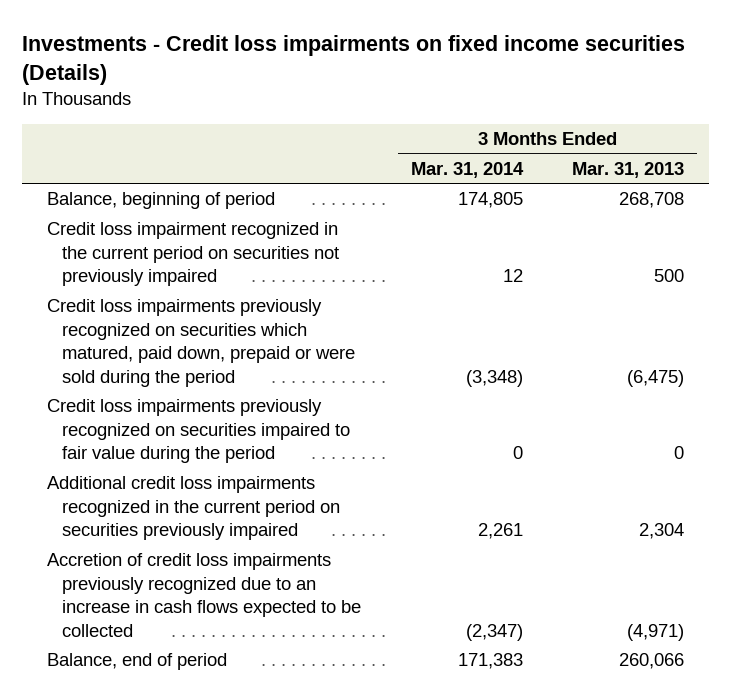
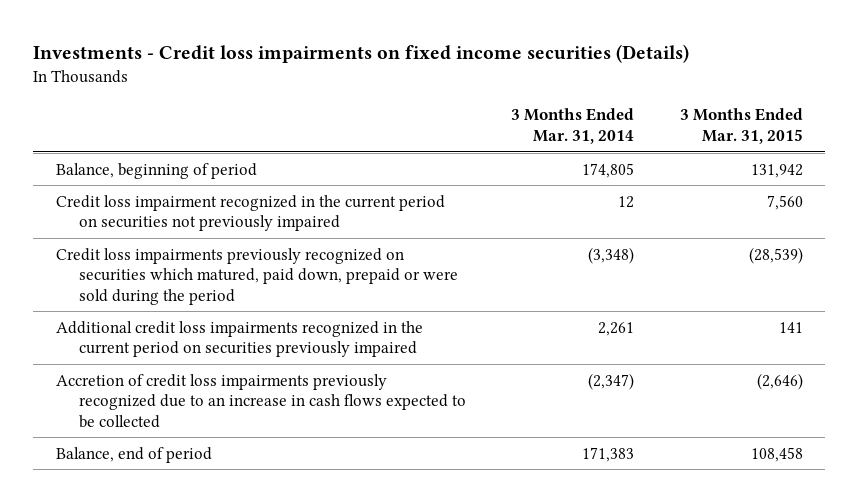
[572,161,685,178] Mar. 31, 2013 -> none
none -> [679,108,803,144] 3 Months Ended Mar. 31, 2015
[47,399,350,464] Credit loss impairments previously recognized on securities impaired to fair value during the period -> none

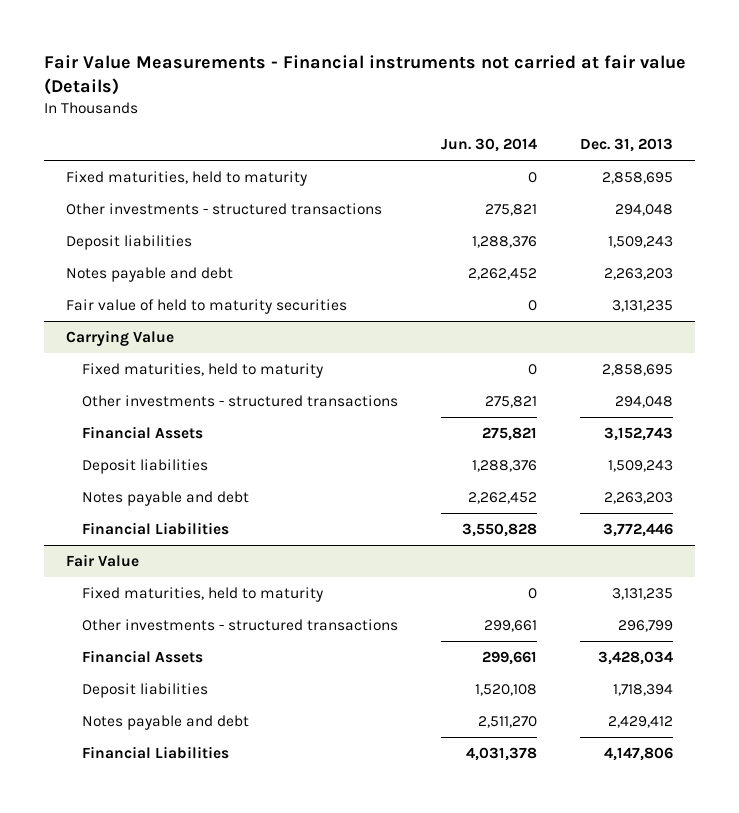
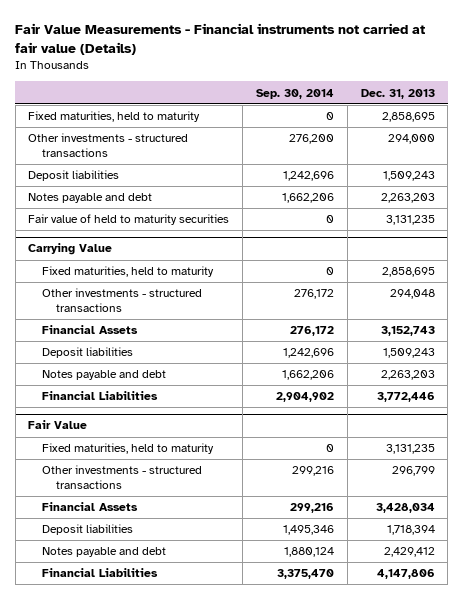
[440,138,537,153] Jun. 30, 2014 -> none
none -> [255,88,334,99] Sep. 30, 2014
[615,203,674,216] 294,048 -> [387,134,435,145] 294,000

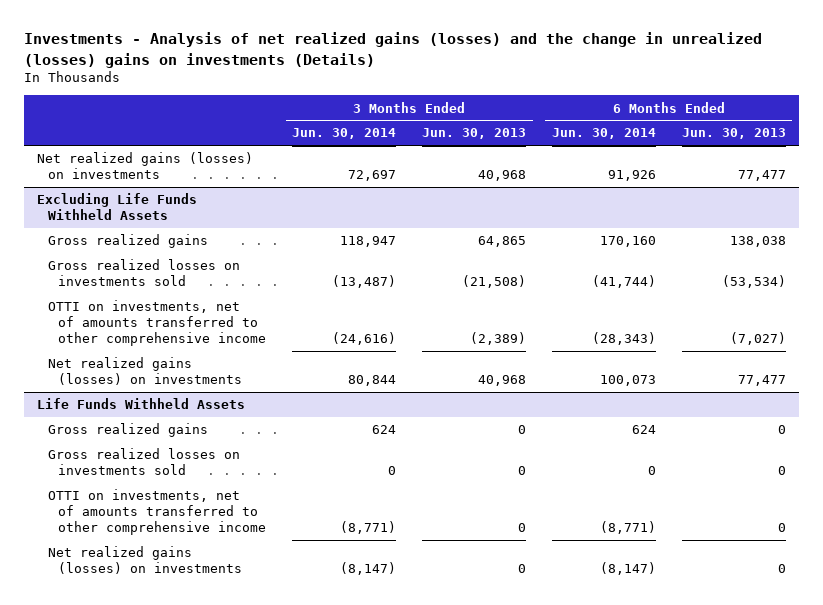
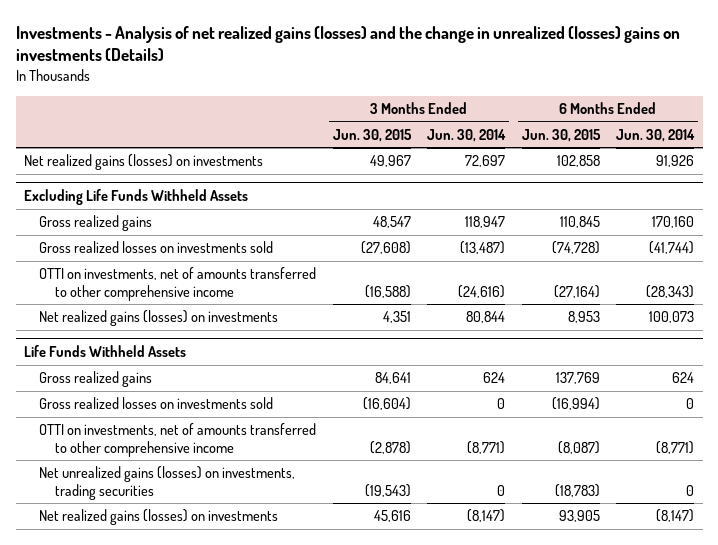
[422,128,527,140] Jun. 30, 2013 -> none
[681,128,786,140] Jun. 30, 2013 -> none
none -> [332,128,412,142] Jun. 30, 2015
none -> [521,128,601,142] Jun. 30, 2015
none -> [39,466,296,500] Net unrealized gains (losses) on investments, trading securities

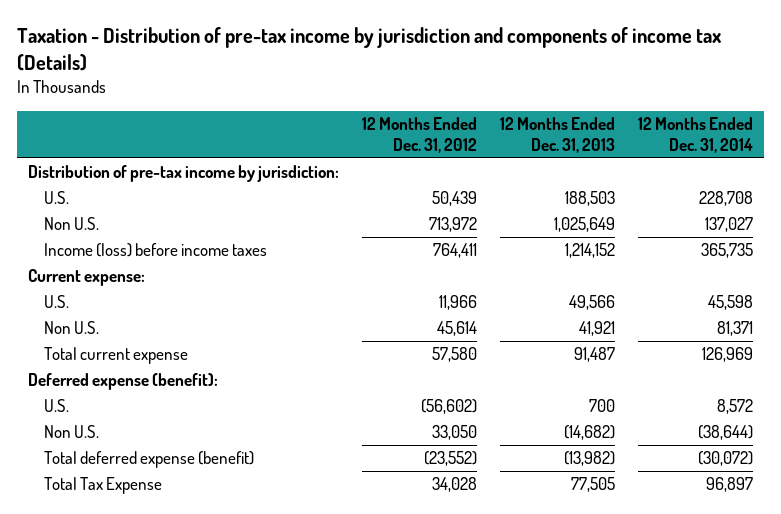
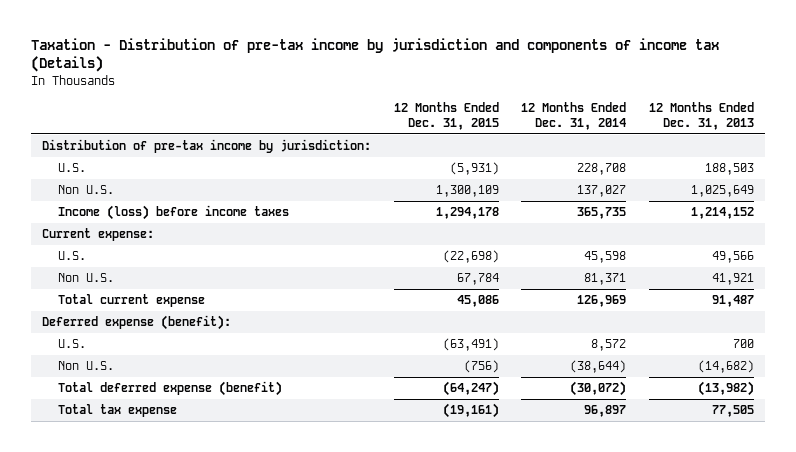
[361,116,477,153] 12 Months Ended Dec. 31, 2012 -> none
none -> [393,102,499,130] 12 Months Ended Dec. 31, 2015
[43,477,162,495] Total Tax Expense -> [57,404,177,418] Total tax expense

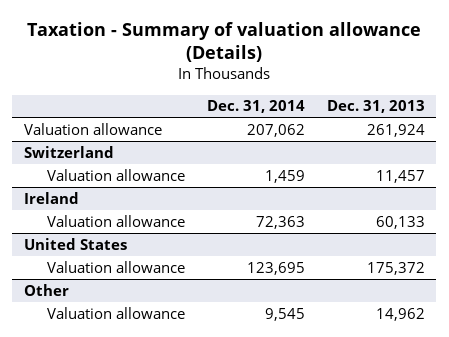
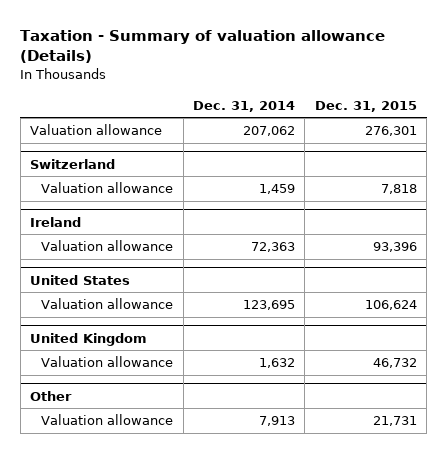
[327,100,426,114] Dec. 31, 2013 -> none
none -> [314,100,417,112] Dec. 31, 2015
none -> [30,332,148,346] United Kingdom
none -> [41,356,174,368] Valuation allowance
[265,307,306,321] 9,545 -> [259,416,296,427] 7,913

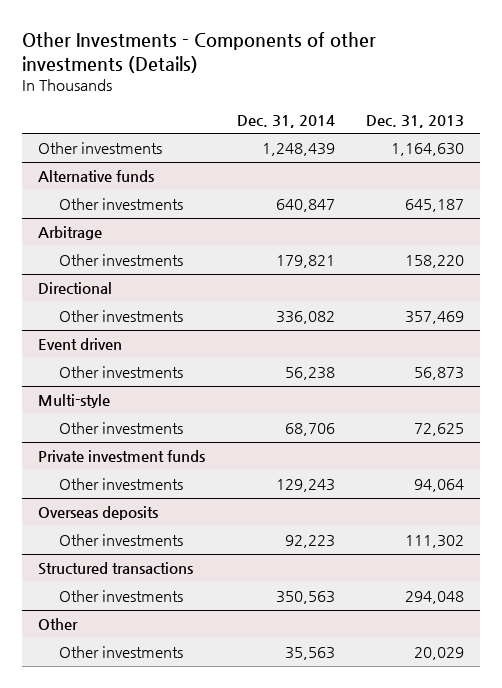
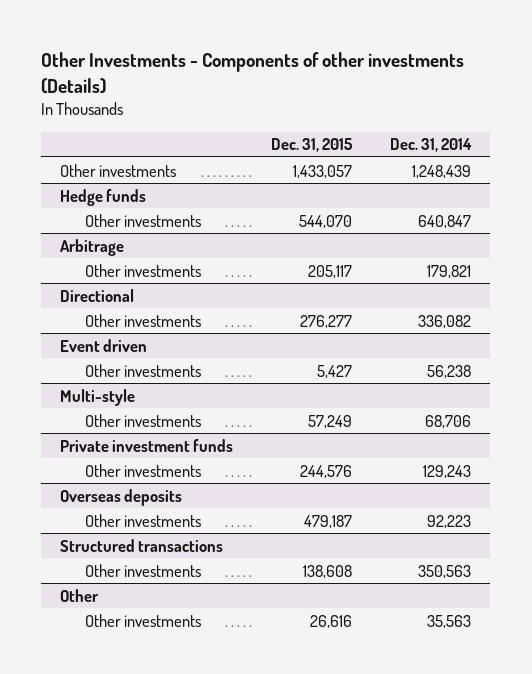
[366,114,465,128] Dec. 31, 2013 -> none
none -> [271,138,354,153] Dec. 31, 2015
[38,170,155,183] Alternative funds -> [60,188,147,206] Hedge funds

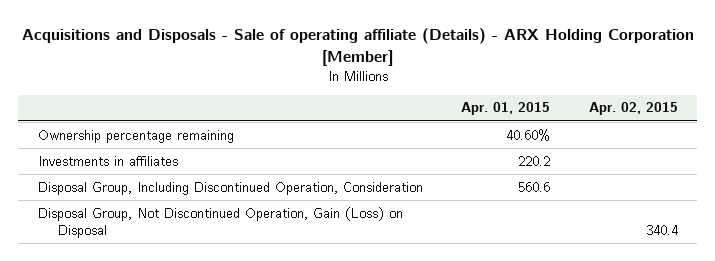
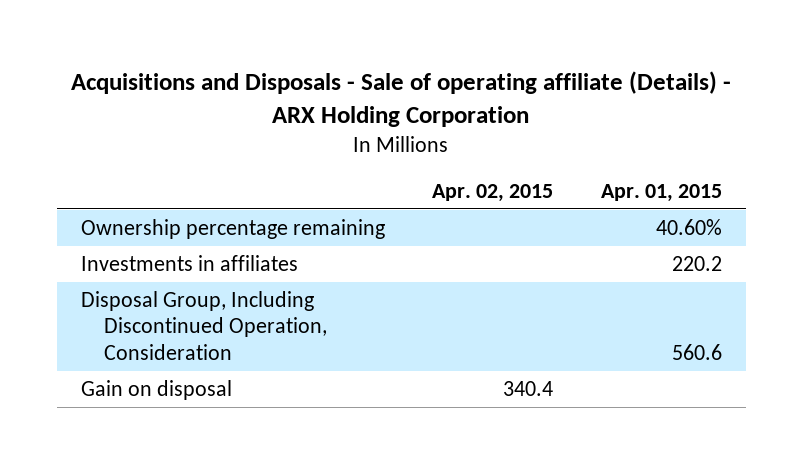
[21,27,694,66] Acquisitions and Disposals - Sale of operating affiliate (Details) - ARX Holding Corporation [Member] -> [71,71,732,128] Acquisitions and Disposals - Sale of operating affiliate (Details) - ARX Holding Corporation
[37,206,403,238] Disposal Group, Not Discontinued Operation, Gain (Loss) on Disposal -> [80,379,232,400] Gain on disposal

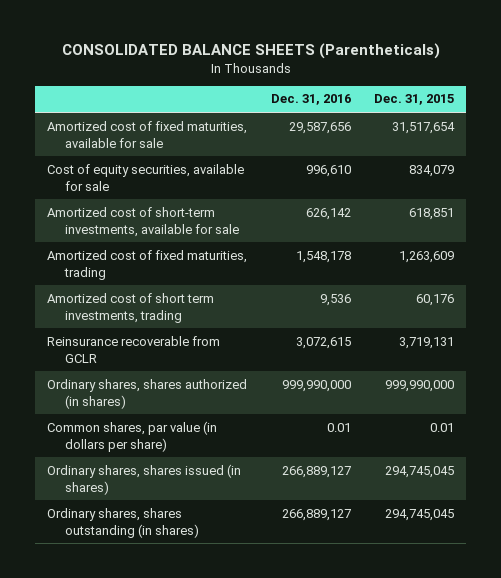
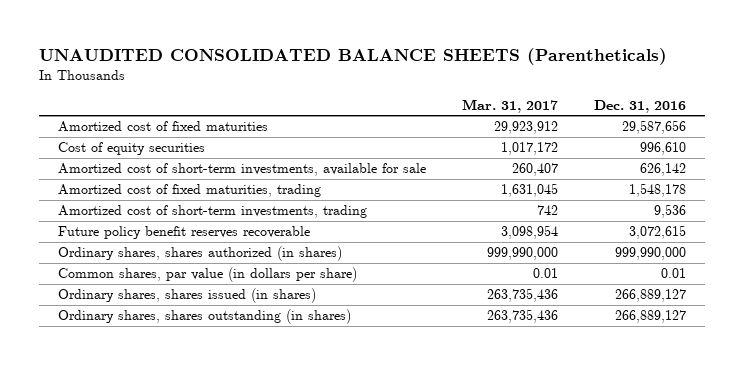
[61,43,440,60] CONSOLIDATED BALANCE SHEETS (Parentheticals) -> [39,48,668,66] UNAUDITED CONSOLIDATED BALANCE SHEETS (Parentheticals)
[374,94,455,106] Dec. 31, 2015 -> none
none -> [461,98,558,113] Mar. 31, 2017
[47,120,248,148] Amortized cost of fixed maturities, available for sale -> [57,121,268,133] Amortized cost of fixed maturities
[47,163,245,191] Cost of equity securities, available for sale -> [57,142,205,156] Cost of equity securities
[47,292,215,323] Amortized cost of short term investments, trading -> [57,205,367,219] Amortized cost of short-term investments, trading
[47,335,221,363] Reinsurance recoverable from GCLR -> [57,226,310,240] Future policy benefit reserves recoverable

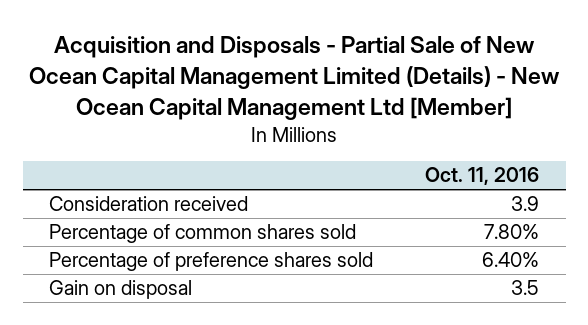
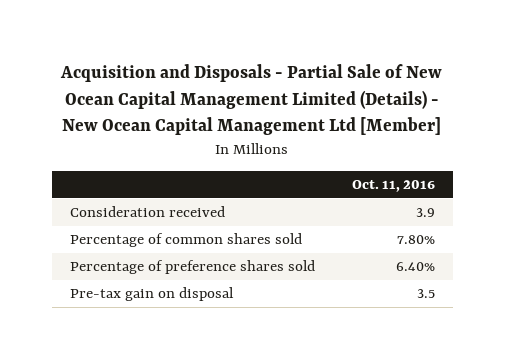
[48,280,192,300] Gain on disposal -> [69,287,234,302] Pre-tax gain on disposal

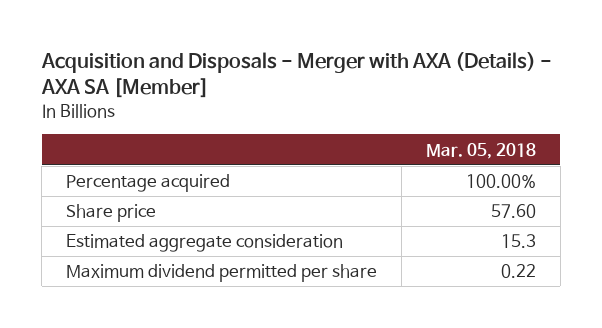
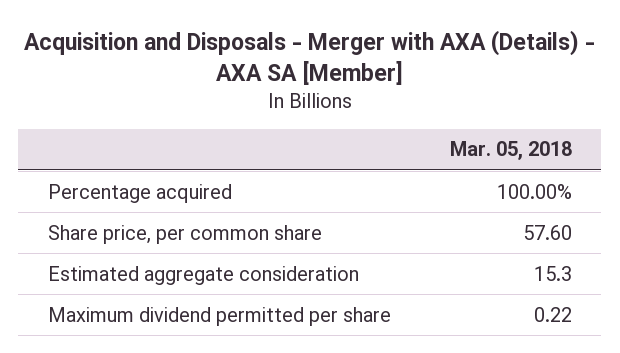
[65,204,156,223] Share price -> [47,224,322,244] Share price, per common share

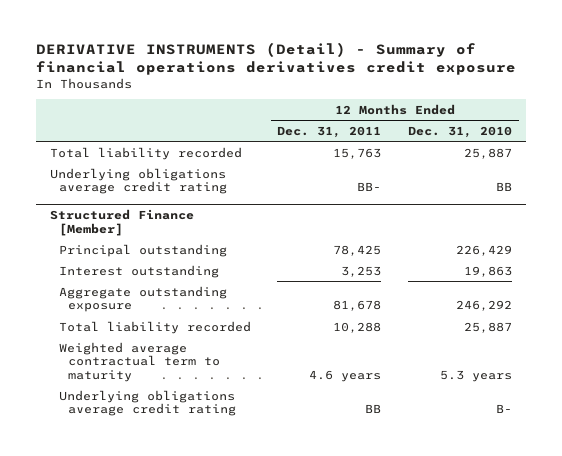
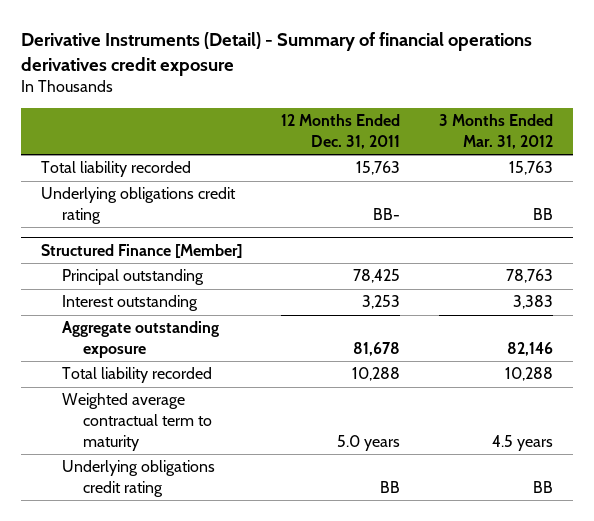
[36,42,517,76] DERIVATIVE INSTRUMENTS (Detail) - Summary of financial operations derivatives credit exposure -> [21,31,533,76] Derivative Instruments (Detail) - Summary of financial operations derivatives credit exposure
[408,125,513,138] Dec. 31, 2010 -> none
none -> [439,114,554,150] 3 Months Ended Mar. 31, 2012
[49,167,227,195] Underlying obligations average credit rating -> [40,187,236,224] Underlying obligations credit rating
[309,369,382,382] 4.6 years -> [337,434,401,451] 5.0 years
[58,389,236,417] Underlying obligations average credit rating -> [62,460,216,497] Underlying obligations credit rating

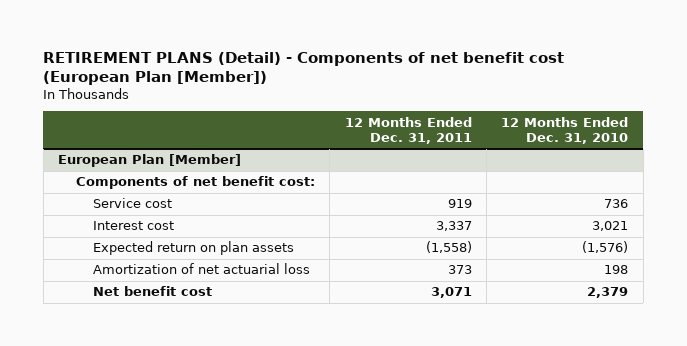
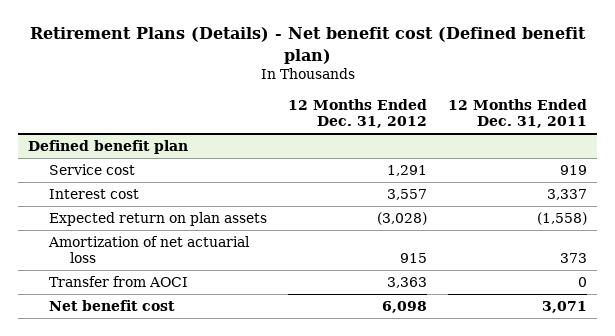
[43,51,565,85] RETIREMENT PLANS (Detail) - Components of net benefit cost (European Plan [Member]) -> [29,27,586,64] Retirement Plans (Details) - Net benefit cost (Defined benefit plan)
[501,116,629,144] 12 Months Ended Dec. 31, 2010 -> none
none -> [288,98,428,129] 12 Months Ended Dec. 31, 2012
[58,154,242,168] European Plan [Member] -> none
[75,176,315,190] Components of net benefit cost: -> none
none -> [28,139,189,154] Defined benefit plan
none -> [49,275,189,287] Transfer from AOCI

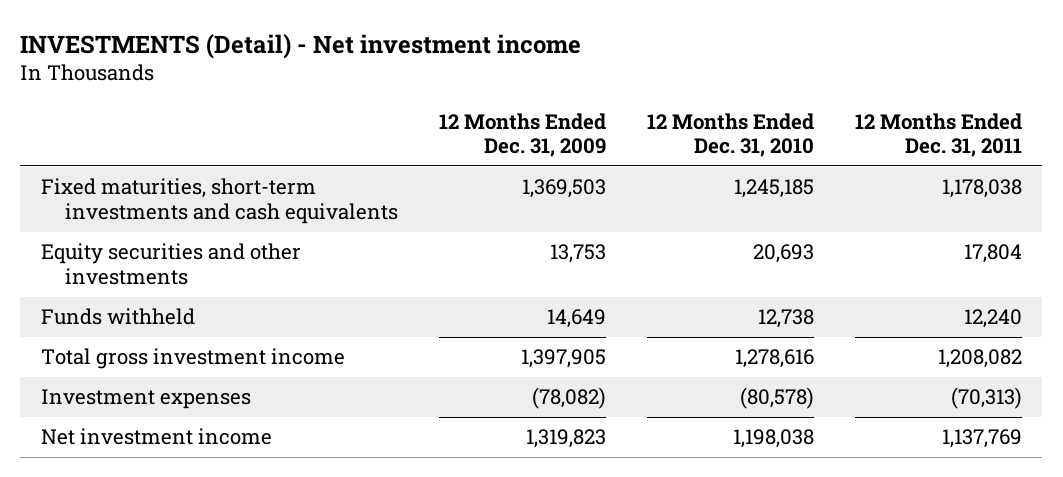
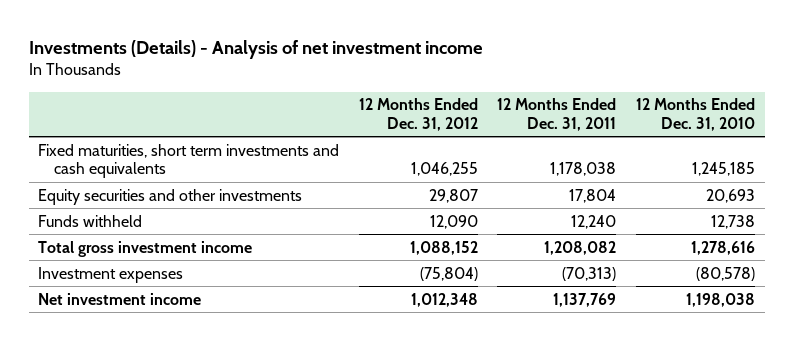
[20,33,582,59] INVESTMENTS (Detail) - Net investment income -> [28,39,483,59] Investments (Details) - Analysis of net investment income
[439,112,607,158] 12 Months Ended Dec. 31, 2009 -> none
none -> [358,98,478,131] 12 Months Ended Dec. 31, 2012
[40,178,399,225] Fixed maturities, short-term investments and cash equivalents -> [38,143,340,179] Fixed maturities, short term investments and cash equivalents

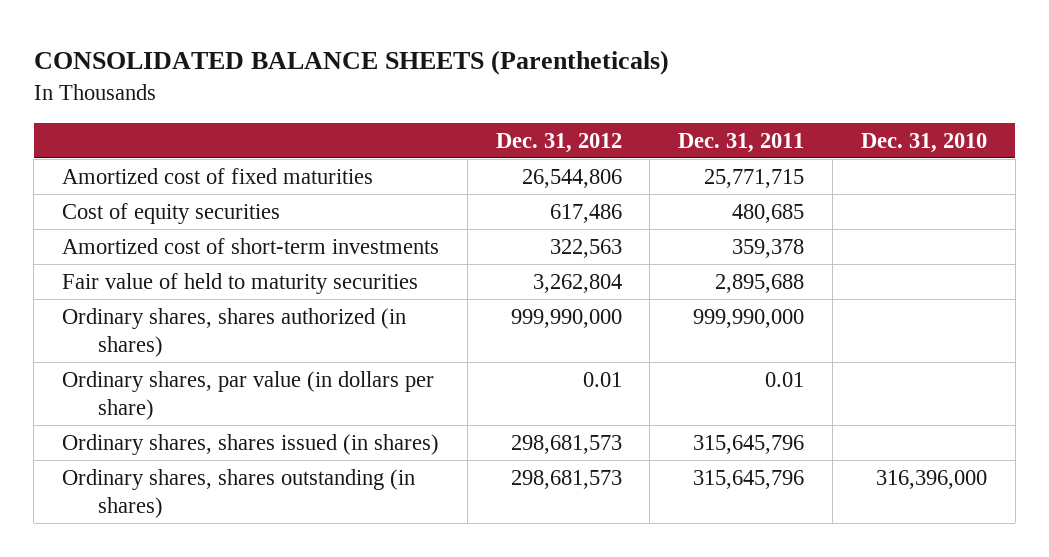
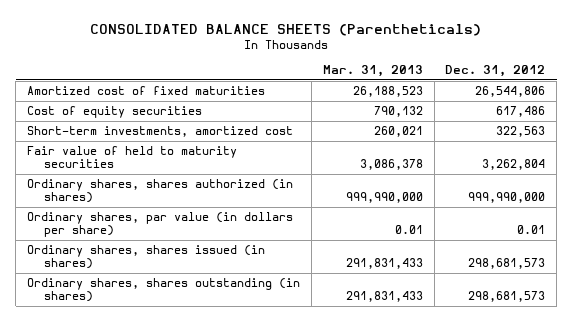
[678,132,805,153] Dec. 31, 2011 -> none
[860,132,987,153] Dec. 31, 2010 -> none
none -> [322,65,423,78] Mar. 31, 2013
[62,237,440,254] Amortized cost of short-term investments -> [27,126,294,138] Short-term investments, amortized cost

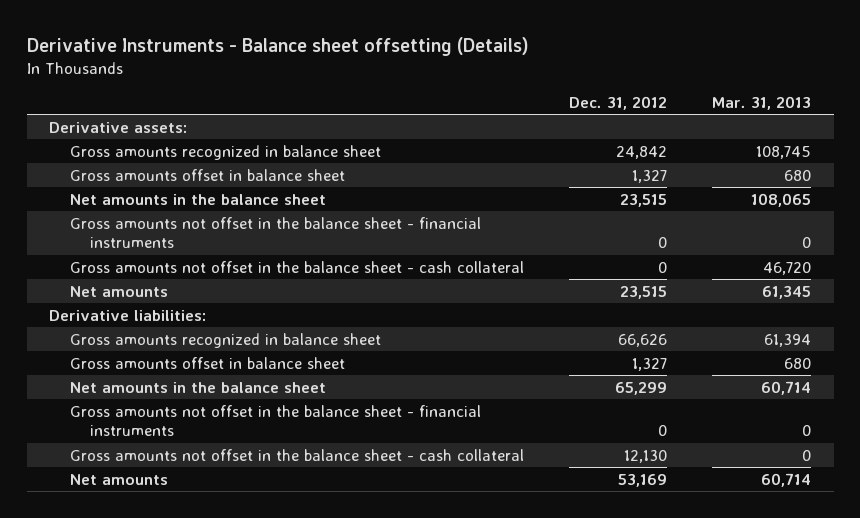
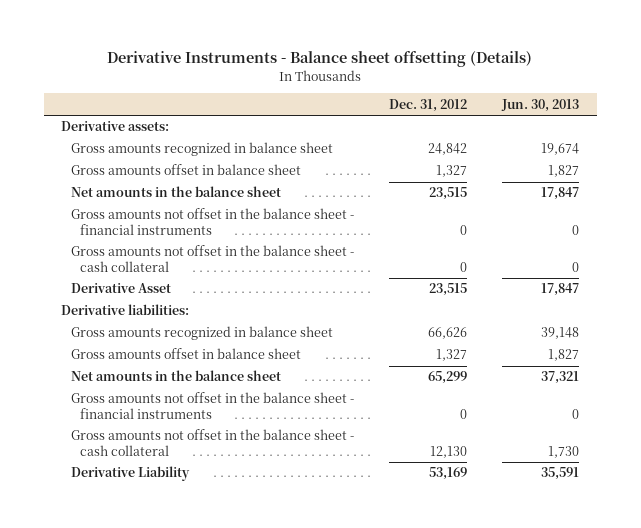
[712,96,812,111] Mar. 31, 2013 -> none
none -> [501,98,580,112] Jun. 30, 2013
[69,285,168,297] Net amounts -> [70,283,171,294] Derivative Asset
[69,473,168,485] Net amounts -> [70,466,190,482] Derivative Liability

